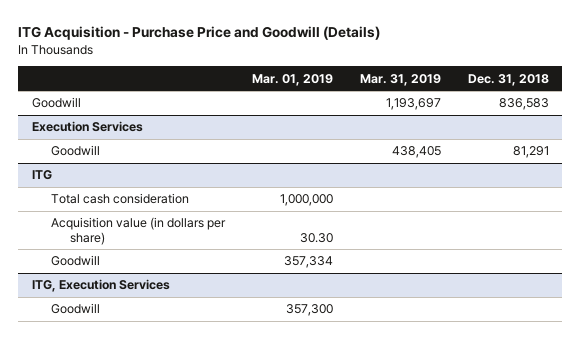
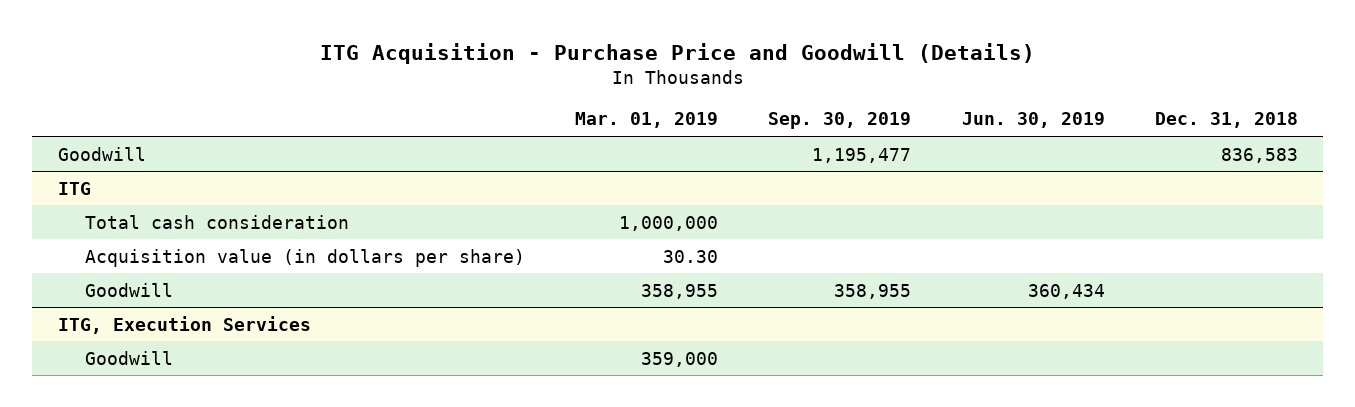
[359,73,441,86] Mar. 31, 2019 -> none
none -> [768,112,912,130] Sep. 30, 2019
none -> [961,112,1105,129] Jun. 30, 2019
[31,121,143,133] Execution Services -> none
[50,145,100,157] Goodwill -> none
[283,256,333,269] 357,334 -> [641,283,719,299] 358,955
[285,304,333,317] 357,300 -> [641,351,719,367] 359,000

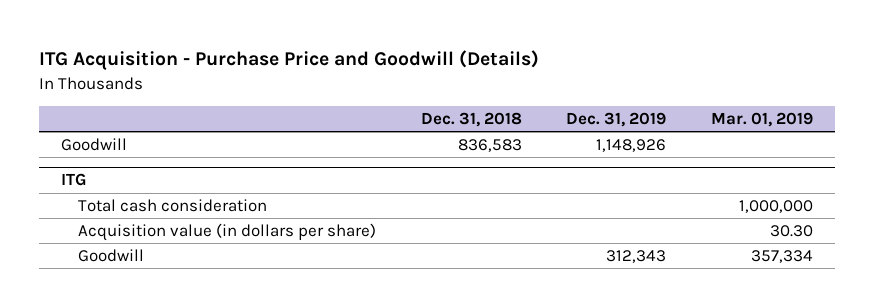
[768,112,912,130] Sep. 30, 2019 -> none
[961,112,1105,129] Jun. 30, 2019 -> none
none -> [566,111,667,127] Dec. 31, 2019
[57,315,311,334] ITG, Execution Services -> none
[84,350,173,365] Goodwill -> none
[641,283,719,299] 358,955 -> [750,250,813,264] 357,334

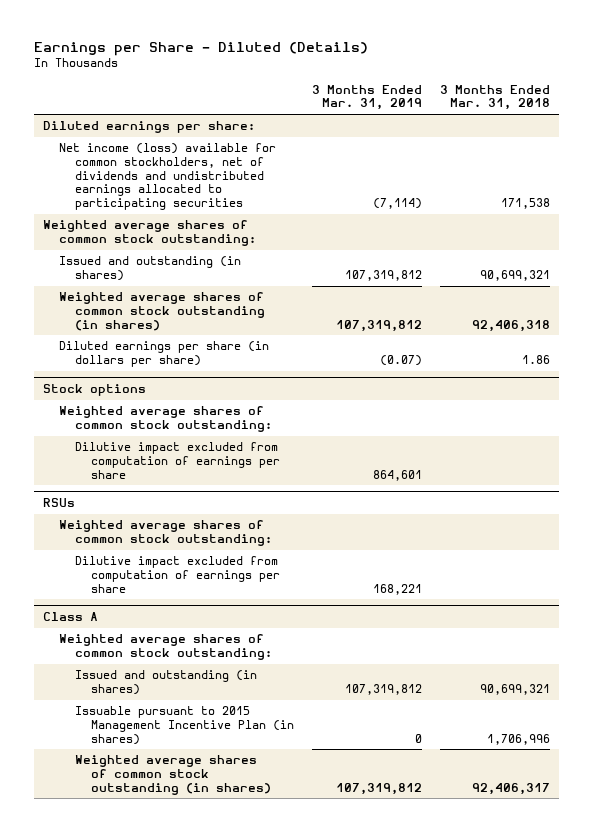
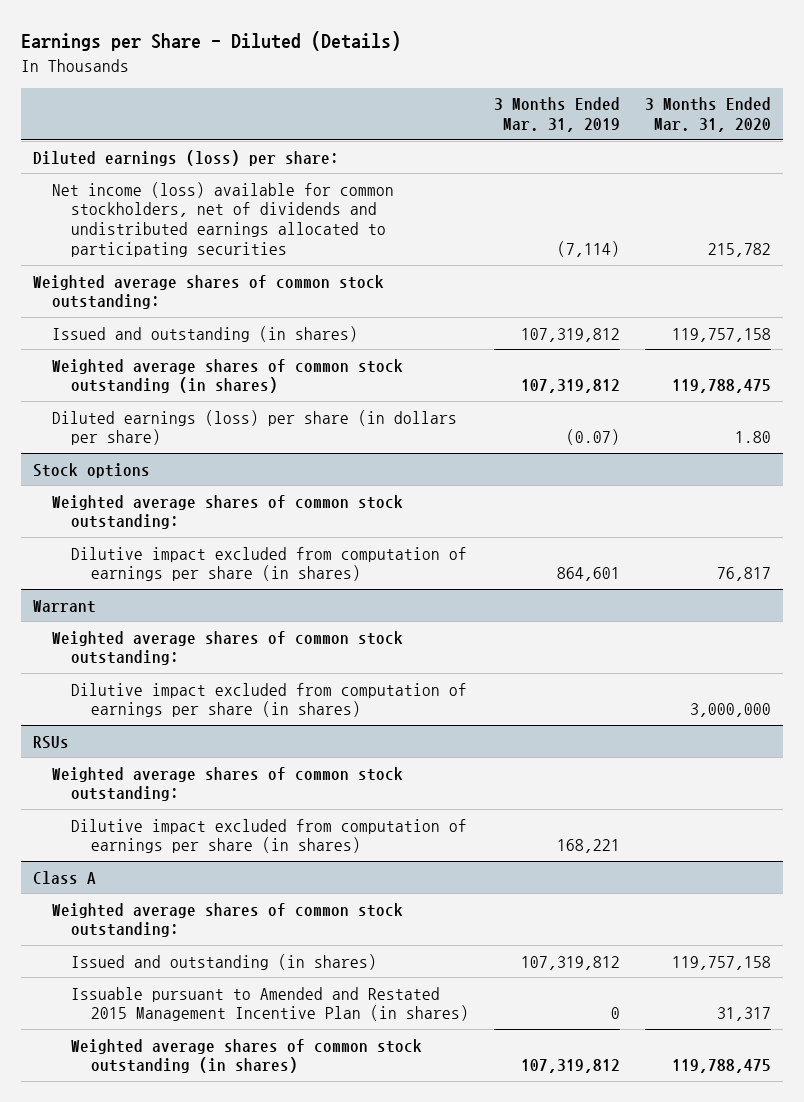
[440,84,551,111] 3 Months Ended Mar. 31, 2018 -> none
none -> [644,97,771,133] 3 Months Ended Mar. 31, 2020
[43,121,256,134] Diluted earnings per share: -> [33,149,340,166] Diluted earnings (loss) per share:
[59,341,270,367] Diluted earnings per share (in dollars per share) -> [52,409,458,446] Diluted earnings (loss) per share (in dollars per share)
[75,442,281,479] Dilutive impact excluded from computation of earnings per share -> [71,546,468,582] Dilutive impact excluded from computation of earnings per share (in shares)
none -> [33,599,97,613] Warrant
none -> [52,630,404,666] Weighted average shares of common stock outstanding:
none -> [71,682,468,718] Dilutive impact excluded from computation of earnings per share (in shares)
[75,556,281,593] Dilutive impact excluded from computation of earnings per share -> [71,818,468,854] Dilutive impact excluded from computation of earnings per share (in shares)
[75,706,295,745] Issuable pursuant to 2015 Management Incentive Plan (in shares) -> [71,986,469,1022] Issuable pursuant to Amended and Restated 2015 Management Incentive Plan (in shares)

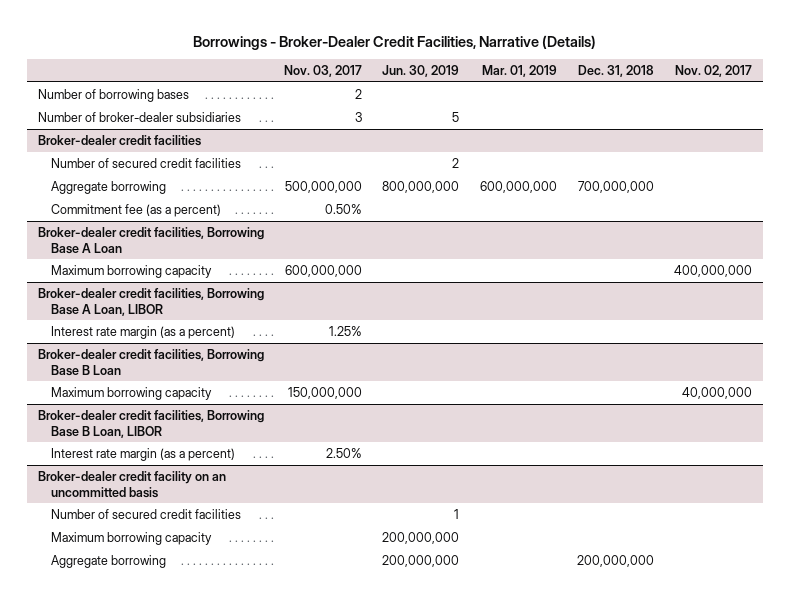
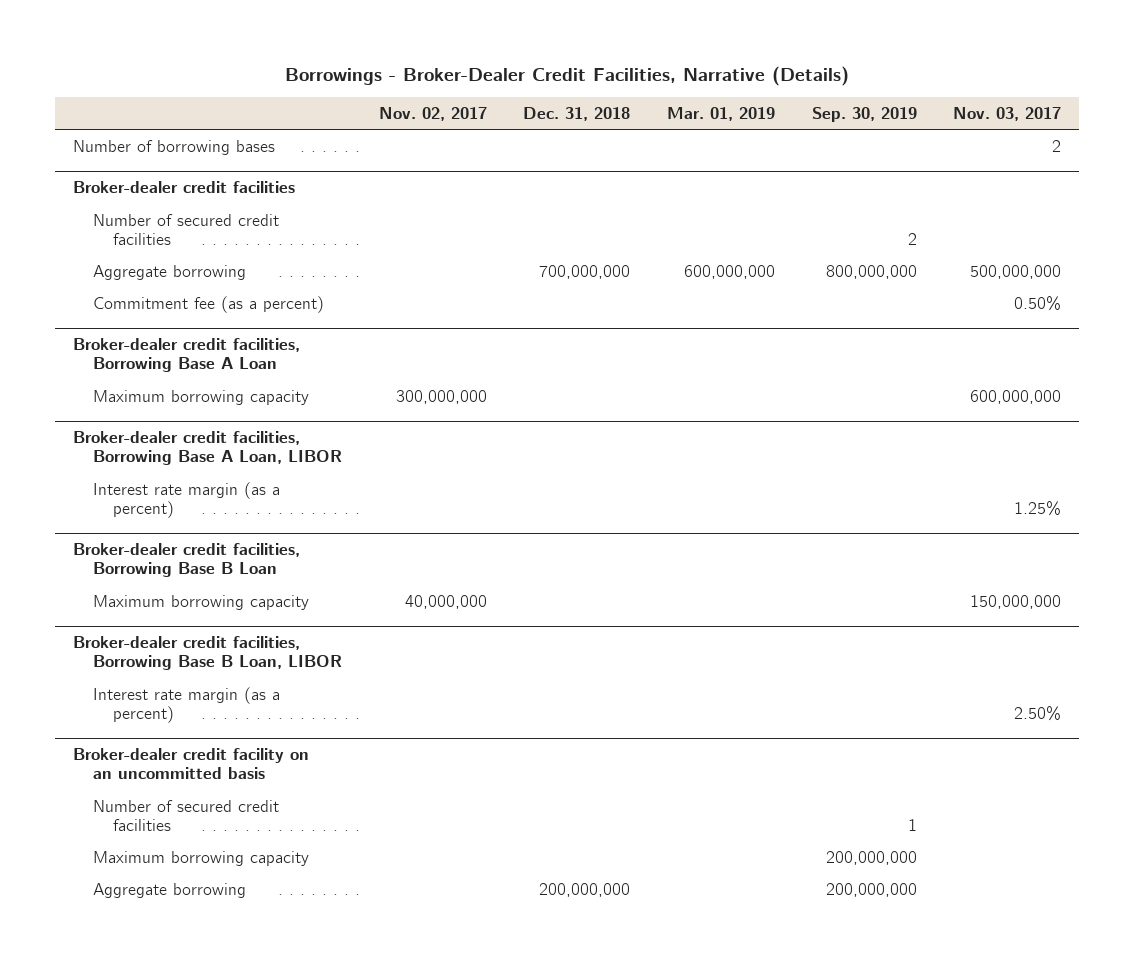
[382,64,460,77] Jun. 30, 2019 -> none
none -> [811,106,917,122] Sep. 30, 2019
[37,111,241,122] Number of broker-dealer subsidiaries -> none
[674,264,753,277] 400,000,000 -> [395,389,487,404] 300,000,000

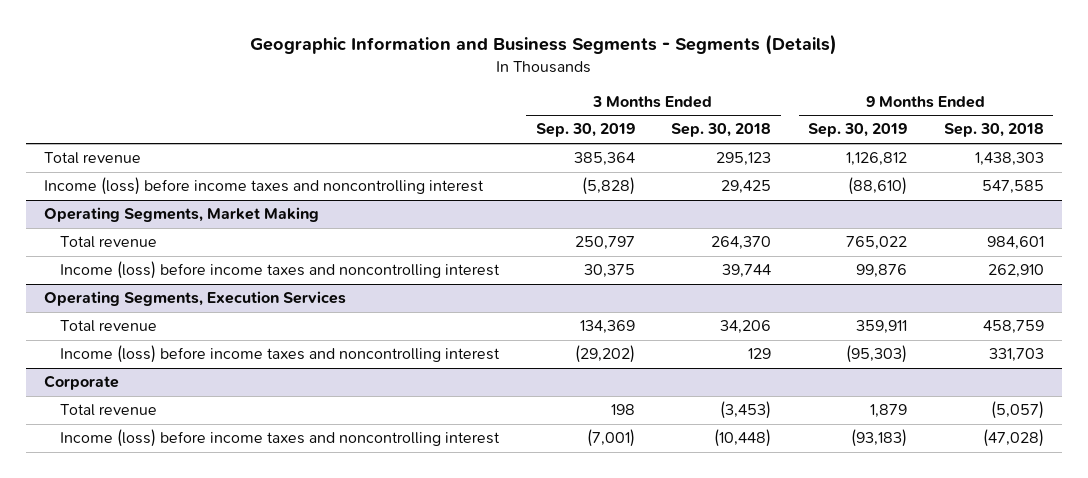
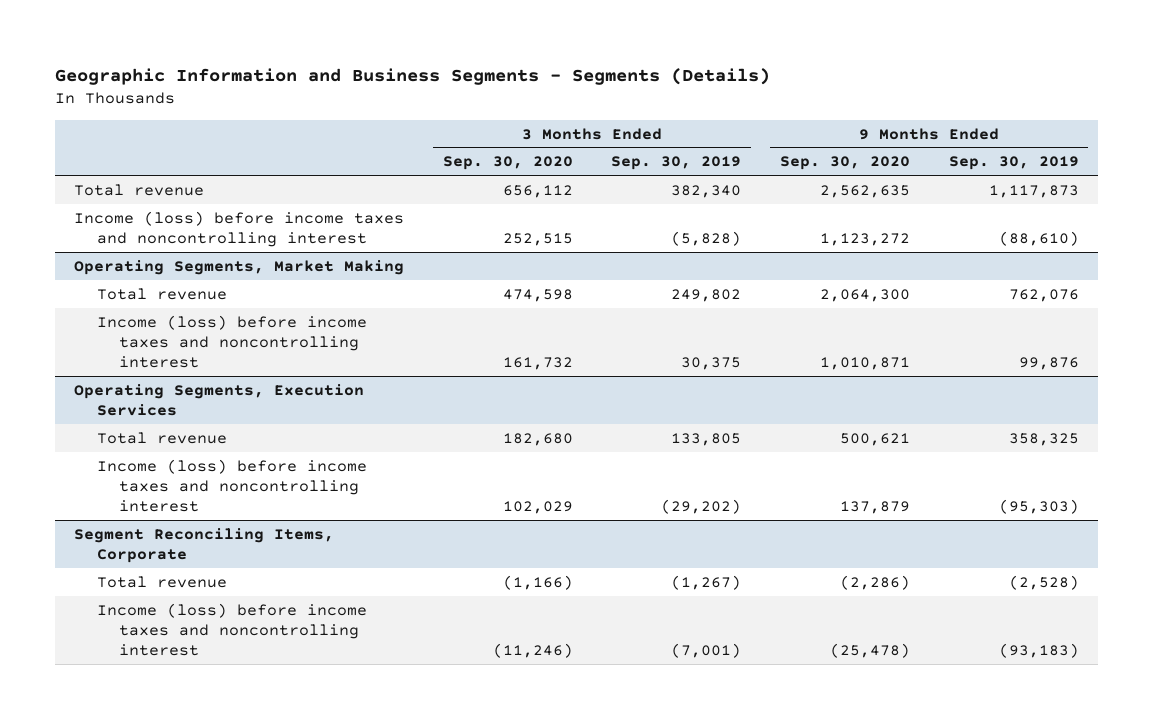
[671,123,772,138] Sep. 30, 2018 -> none
[943,123,1044,138] Sep. 30, 2018 -> none
none -> [442,156,573,171] Sep. 30, 2020
none -> [779,156,910,171] Sep. 30, 2020
[573,152,635,167] 385,364 -> [671,184,742,198] 382,340
[846,152,908,167] 1,126,812 -> [988,184,1079,198] 1,117,873
[574,236,635,251] 250,797 -> [671,288,742,302] 249,802
[846,236,908,251] 765,022 -> [1008,288,1079,302] 762,076
[579,320,635,335] 134,369 -> [671,432,742,446] 133,805
[856,320,908,335] 359,911 -> [1008,432,1079,446] 358,325
[43,375,119,391] Corporate -> none
none -> [74,527,335,563] Segment Reconciling Items, Corporate
[610,404,635,416] 198 -> [671,574,742,590] (1,267)
[870,404,908,419] 1,879 -> [1008,574,1079,590] (2,528)

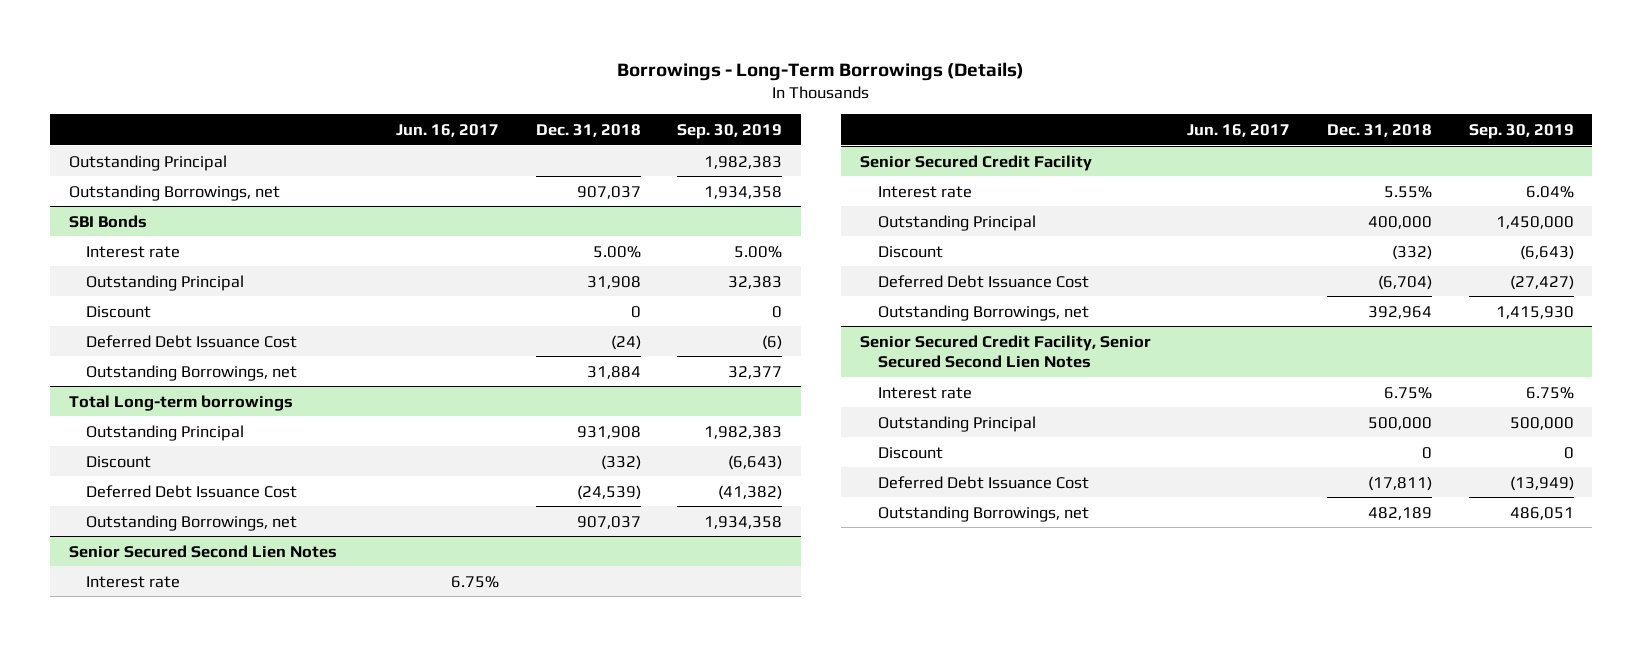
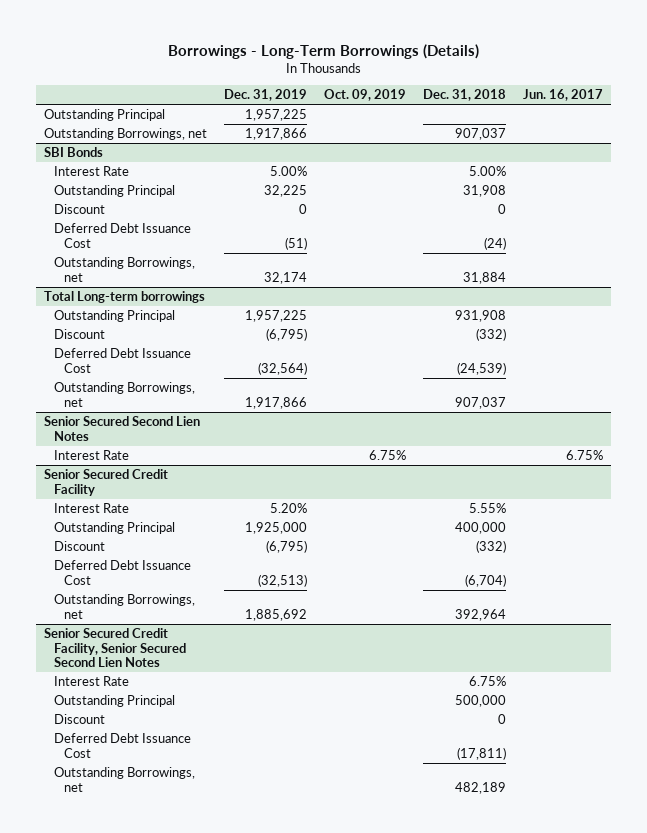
[677,123,783,139] Sep. 30, 2019 -> none
none -> [224,89,308,102] Dec. 31, 2019
none -> [324,89,407,102] Oct. 09, 2019
[86,245,181,258] Interest rate -> [54,165,130,176] Interest Rate
[86,575,181,588] Interest rate -> [54,449,130,460] Interest Rate
[877,185,972,198] Interest rate -> [54,502,130,513] Interest Rate
[877,386,972,399] Interest rate -> [54,675,130,686] Interest Rate

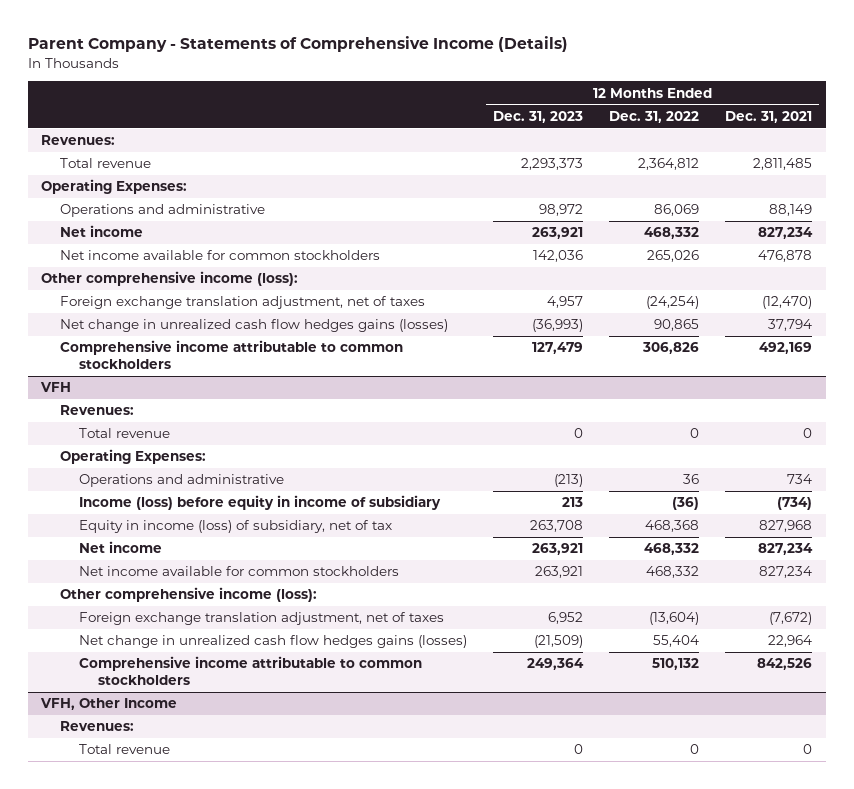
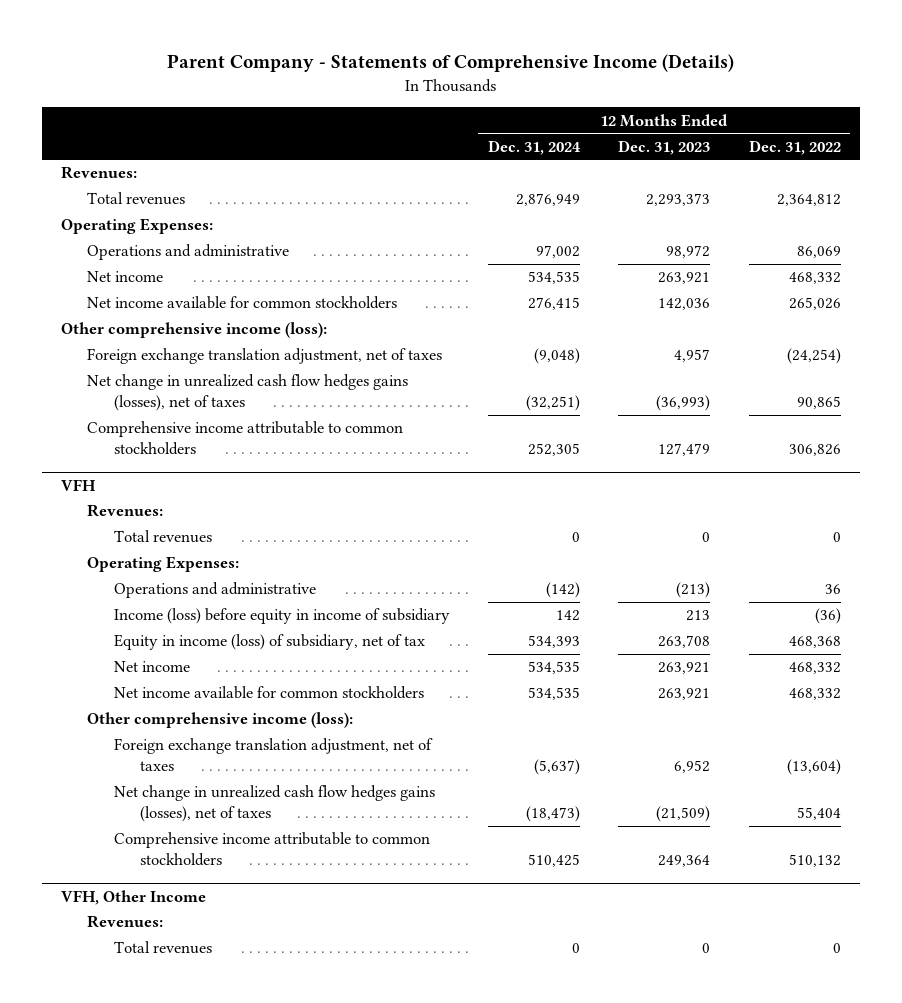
[725,110,813,123] Dec. 31, 2021 -> none
none -> [487,139,581,155] Dec. 31, 2024
[60,158,152,169] Total revenue -> [87,192,186,206] Total revenues
[60,319,449,333] Net change in unrealized cash flow hedges gains (losses) -> [87,374,409,412] Net change in unrealized cash flow hedges gains (losses), net of taxes
[78,428,170,439] Total revenue -> [113,530,212,544] Total revenues
[78,635,467,649] Net change in unrealized cash flow hedges gains (losses) -> [113,785,435,823] Net change in unrealized cash flow hedges gains (losses), net of taxes
[78,744,170,755] Total revenue -> [113,941,212,955] Total revenues

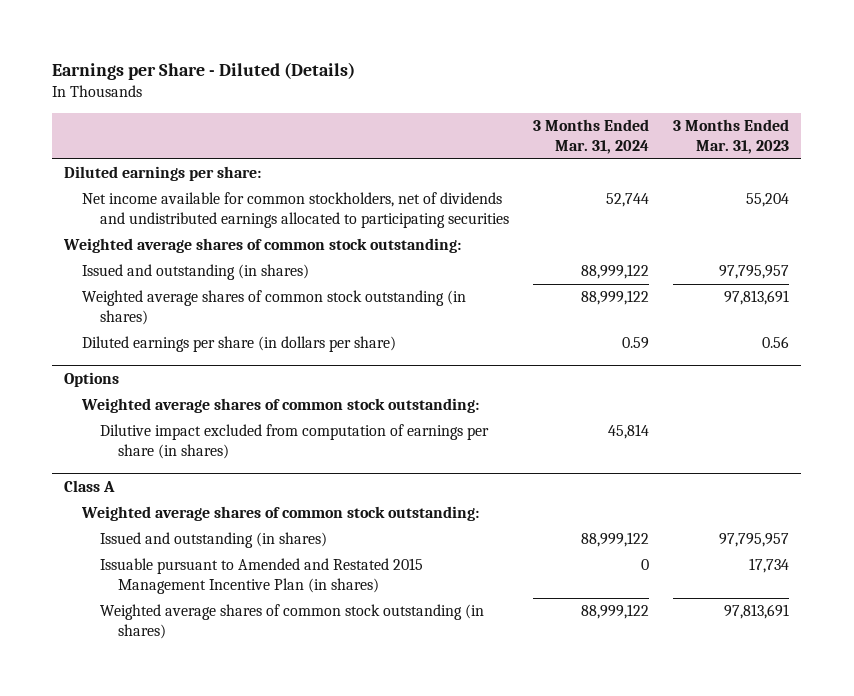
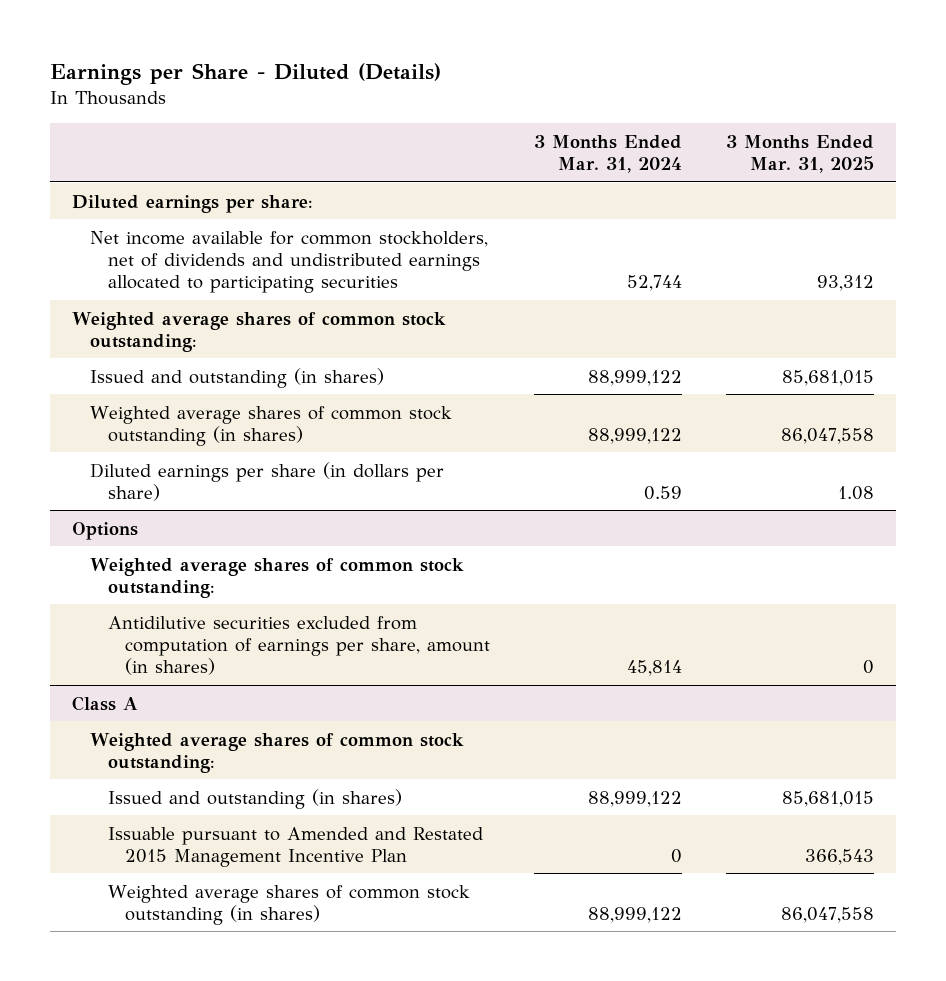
[673,119,790,155] 3 Months Ended Mar. 31, 2023 -> none
none -> [725,134,874,173] 3 Months Ended Mar. 31, 2025
[100,424,490,460] Dilutive impact excluded from computation of earnings per share (in shares) -> [107,615,491,675] Antidilutive securities excluded from computation of earnings per share, amount (in shares)
[100,558,424,595] Issuable pursuant to Amended and Restated 2015 Management Incentive Plan (in shares) -> [107,826,483,867] Issuable pursuant to Amended and Restated 2015 Management Incentive Plan

